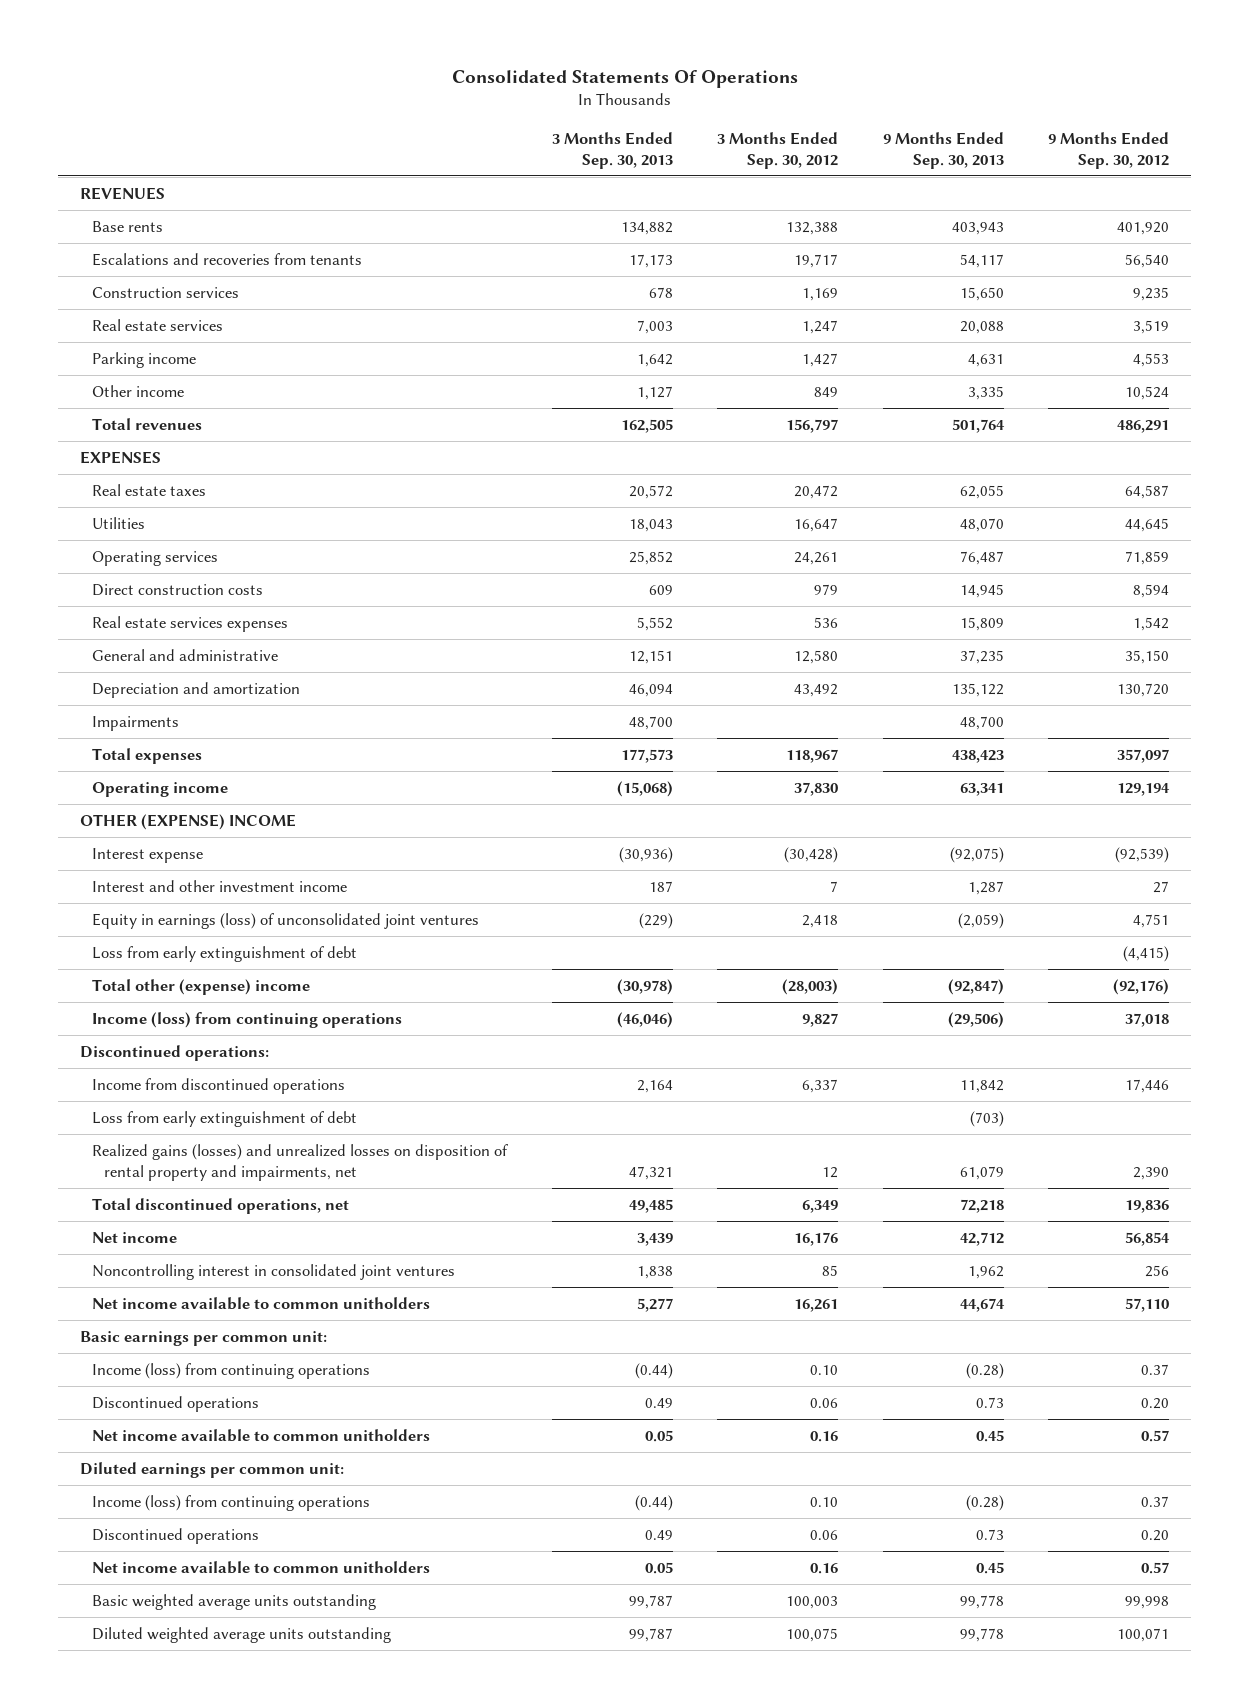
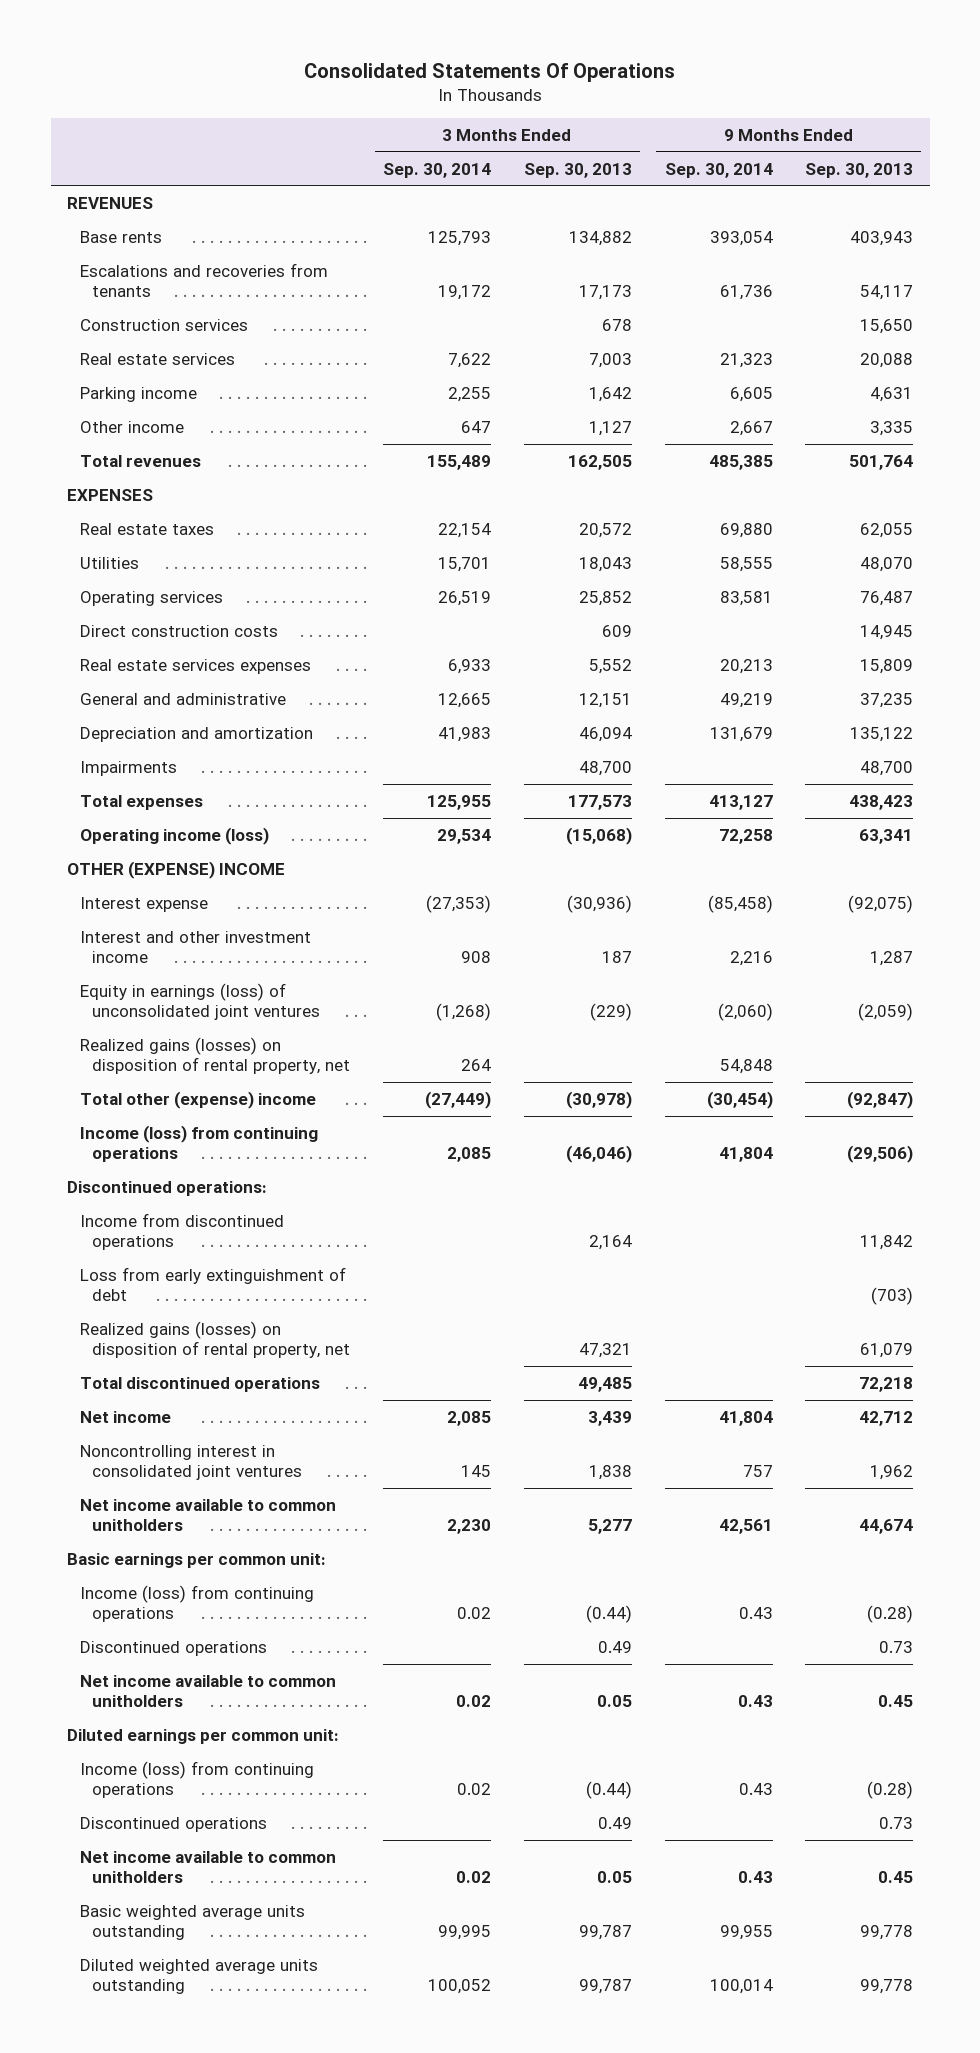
[717,131,839,169] 3 Months Ended Sep. 30, 2012 -> none
[1048,131,1170,169] 9 Months Ended Sep. 30, 2012 -> none
none -> [383,162,492,178] Sep. 30, 2014
none -> [664,162,773,178] Sep. 30, 2014
[92,781,229,797] Operating income -> [79,826,269,845] Operating income (loss)
[92,945,358,962] Loss from early extinguishment of debt -> none
none -> [79,1036,351,1075] Realized gains (losses) on disposition of rental property, net
[92,1143,509,1181] Realized gains (losses) and unrealized losses on disposition of rental property and impairments, net -> [79,1320,351,1359] Realized gains (losses) on disposition of rental property, net
[92,1197,350,1214] Total discontinued operations, net -> [79,1376,320,1392] Total discontinued operations

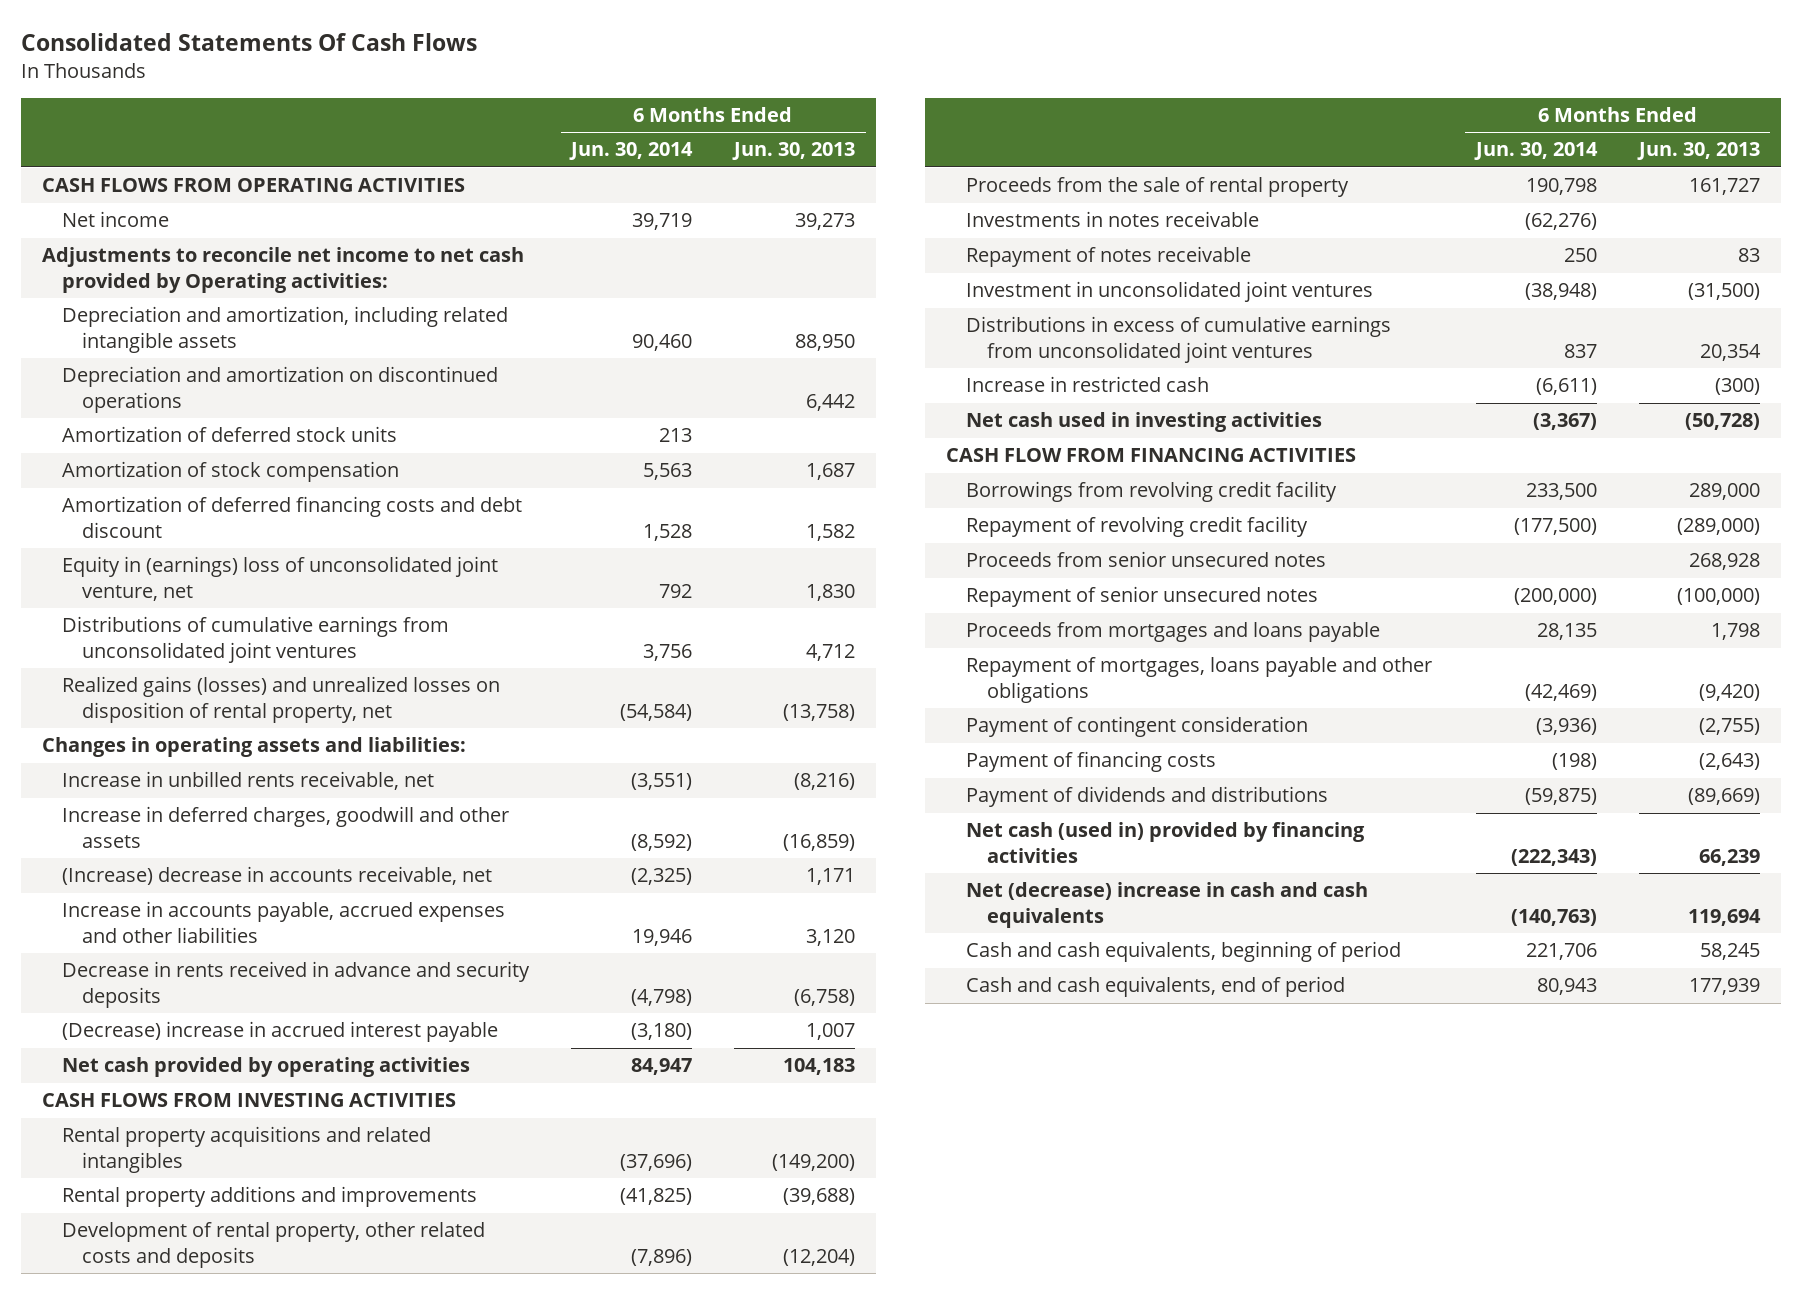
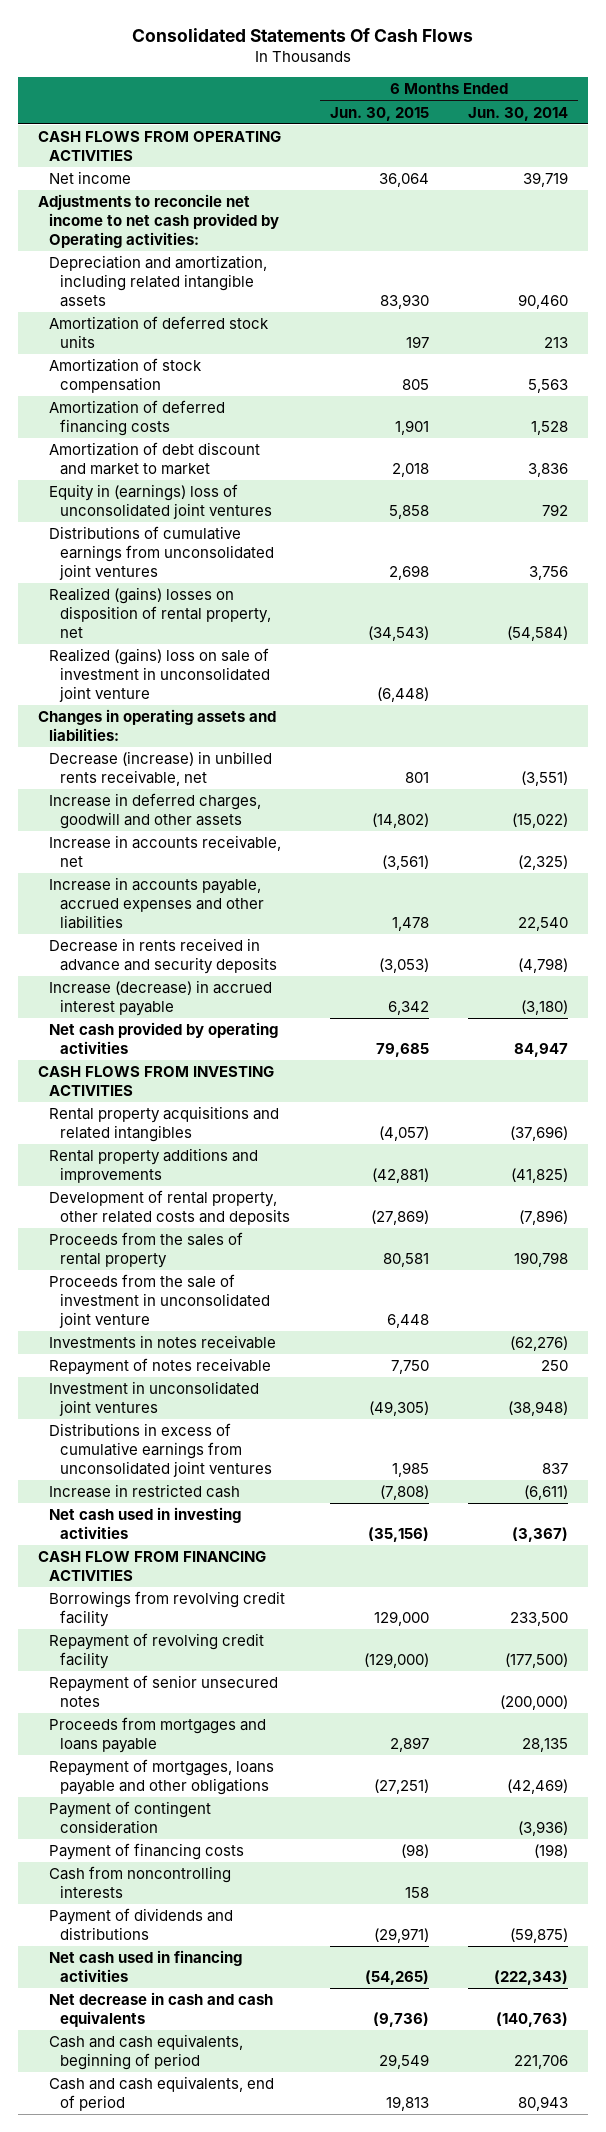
[732,142,856,161] Jun. 30, 2013 -> none
none -> [329,106,429,121] Jun. 30, 2015
[62,366,499,413] Depreciation and amortization on discontinued operations -> none
[62,496,523,538] Amortization of deferred financing costs and debt discount -> [49,400,226,437] Amortization of deferred financing costs
none -> [49,442,261,476] Amortization of debt discount and market to market
[62,556,499,601] Equity in (earnings) loss of unconsolidated joint venture, net -> [49,484,273,520] Equity in (earnings) loss of unconsolidated joint ventures
[62,676,501,723] Realized gains (losses) and unrealized losses on disposition of rental property, net -> [49,587,272,638] Realized (gains) losses on disposition of rental property, net
none -> [49,648,271,702] Realized (gains) loss on sale of investment in unconsolidated joint venture
[62,771,435,791] Increase in unbilled rents receivable, net -> [49,751,273,787] Decrease (increase) in unbilled rents receivable, net
[631,833,693,851] (8,592) -> [512,813,569,829] (15,022)
[62,866,493,886] (Increase) decrease in accounts receivable, net -> [49,835,282,868] Increase in accounts receivable, net
[632,928,693,946] 19,946 -> [518,916,569,931] 22,540
[62,1021,499,1043] (Decrease) increase in accrued interest payable -> [49,980,273,1017] Increase (decrease) in accrued interest payable
[966,177,1350,198] Proceeds from the sale of rental property -> [49,1232,244,1269] Proceeds from the sales of rental property
none -> [49,1274,271,1328] Proceeds from the sale of investment in unconsolidated joint venture
[966,551,1327,568] Proceeds from senior unsecured notes -> none
none -> [49,1866,232,1899] Cash from noncontrolling interests
[966,822,1366,863] Net cash (used in) provided by financing activities -> [49,1950,243,1983] Net cash used in financing activities
[966,882,1369,928] Net (decrease) increase in cash and cash equivalents -> [49,1992,274,2028] Net decrease in cash and cash equivalents

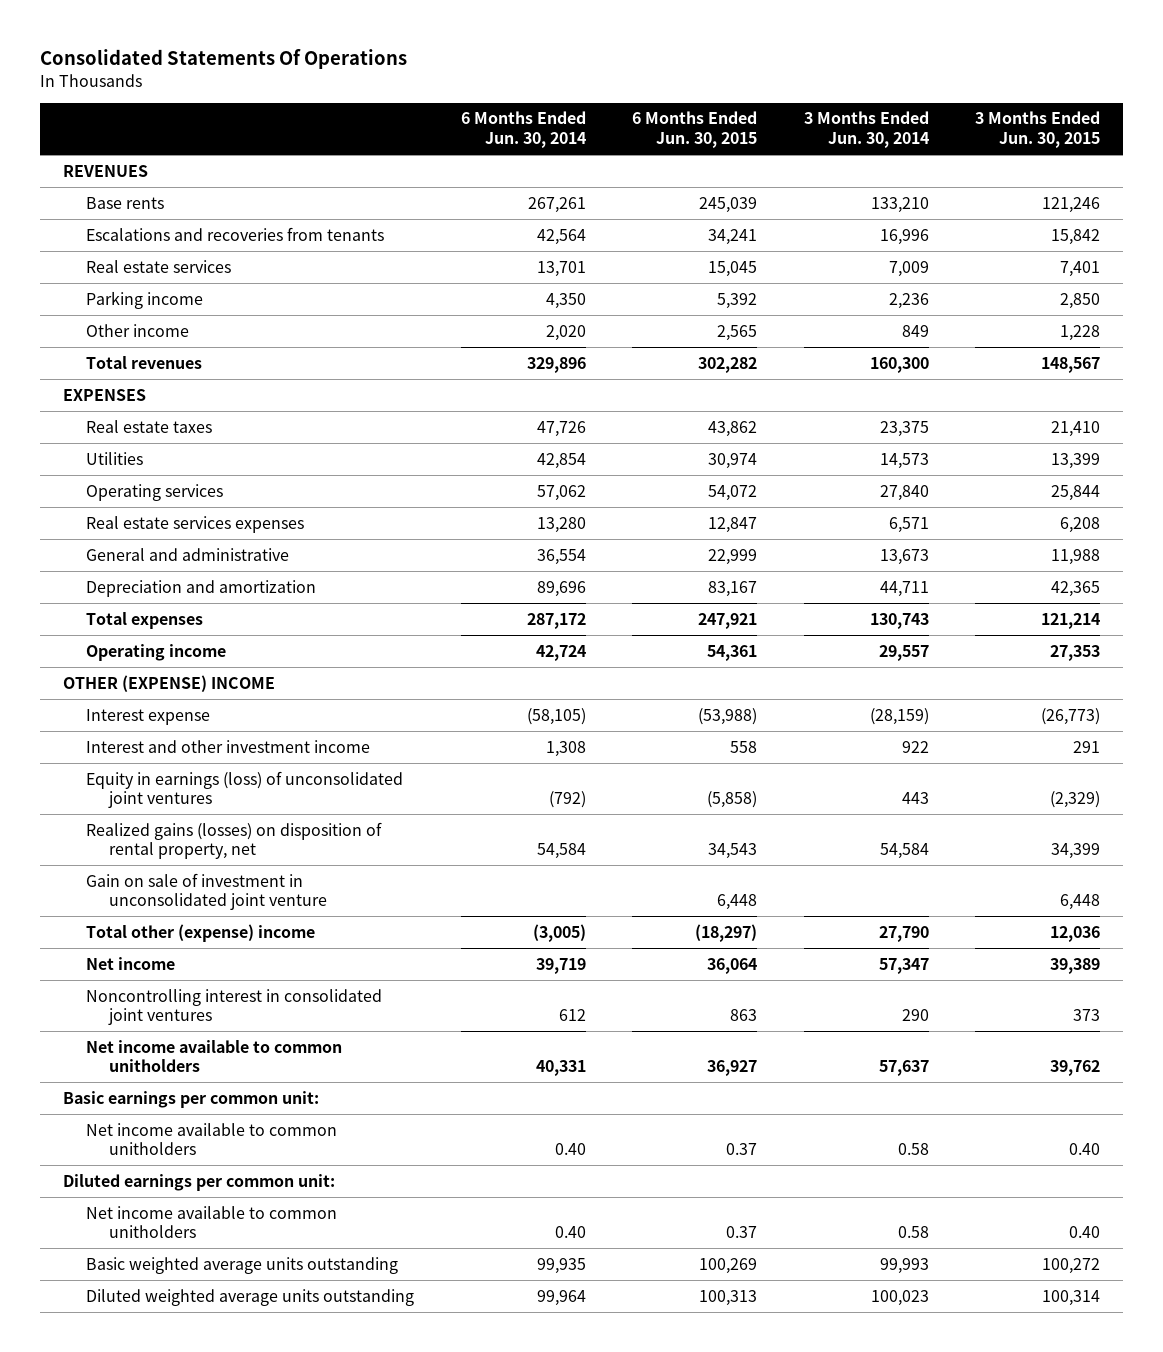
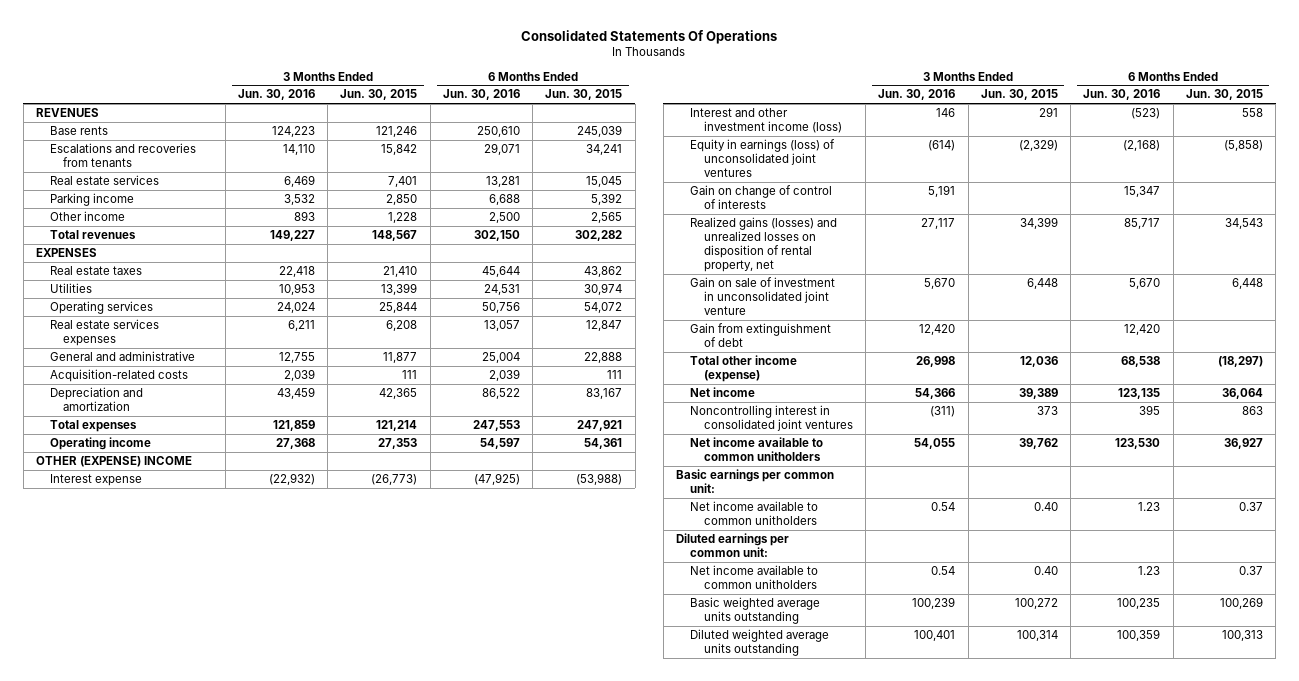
[460,111,586,149] 6 Months Ended Jun. 30, 2014 -> none
[803,111,929,149] 3 Months Ended Jun. 30, 2014 -> none
none -> [237,89,315,101] Jun. 30, 2016
none -> [442,89,520,101] Jun. 30, 2016
[708,548,758,565] 22,999 -> [584,352,623,364] 22,888
[1051,548,1101,565] 11,988 -> [383,352,418,364] 11,877
none -> [49,369,188,383] Acquisition-related costs
[86,739,371,753] Interest and other investment income -> [690,108,842,134] Interest and other investment income (loss)
none -> [690,185,833,210] Gain on change of control of interests
[86,821,383,860] Realized gains (losses) on disposition of rental property, net -> [690,217,838,272] Realized gains (losses) and unrealized losses on disposition of rental property, net
none -> [690,323,832,348] Gain from extinguishment of debt
[86,923,316,942] Total other (expense) income -> [690,355,798,383] Total other income (expense)

